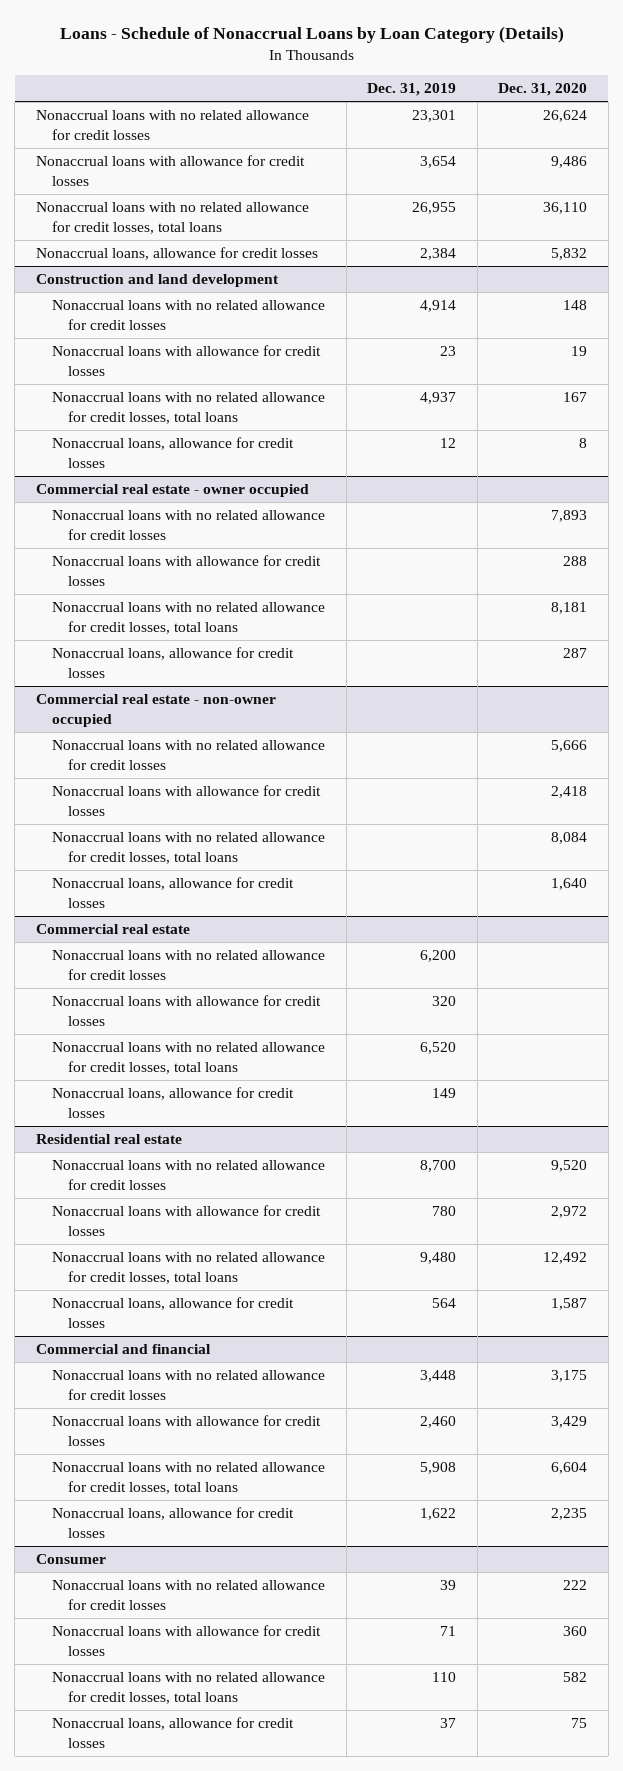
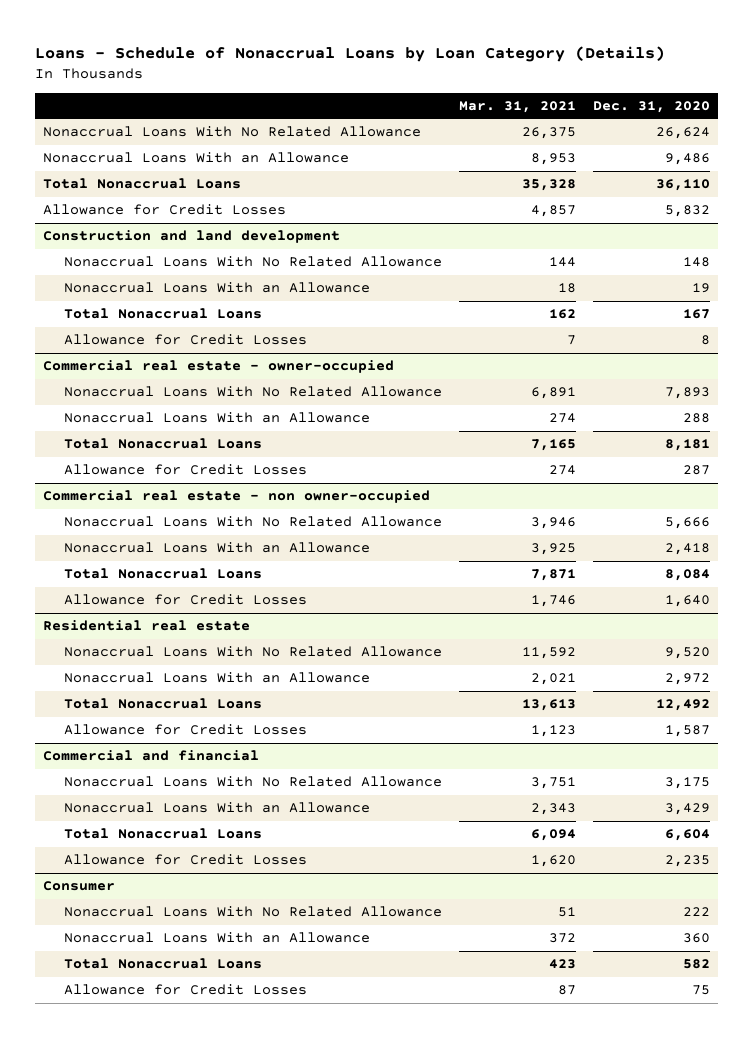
[367,83,457,97] Dec. 31, 2019 -> none
none -> [459,100,577,113] Mar. 31, 2021
[35,110,309,140] Nonaccrual loans with no related allowance for credit losses -> [43,126,422,138] Nonaccrual Loans With No Related Allowance
[35,155,305,186] Nonaccrual loans with allowance for credit losses -> [43,152,350,164] Nonaccrual Loans With an Allowance
[35,202,309,234] Nonaccrual loans with no related allowance for credit losses, total loans -> [43,178,242,190] Total Nonaccrual Loans
[35,247,318,261] Nonaccrual loans, allowance for credit losses -> [43,204,287,216] Allowance for Credit Losses
[35,924,190,935] Commercial real estate -> none
[51,950,325,980] Nonaccrual loans with no related allowance for credit losses -> none
[51,995,321,1026] Nonaccrual loans with allowance for credit losses -> none
[51,1042,325,1074] Nonaccrual loans with no related allowance for credit losses, total loans -> none
[51,1087,294,1118] Nonaccrual loans, allowance for credit losses -> none
[51,300,325,330] Nonaccrual loans with no related allowance for credit losses -> [64,256,443,268] Nonaccrual Loans With No Related Allowance
[51,345,321,376] Nonaccrual loans with allowance for credit losses -> [64,282,371,294] Nonaccrual Loans With an Allowance
[51,392,325,424] Nonaccrual loans with no related allowance for credit losses, total loans -> [64,308,263,320] Total Nonaccrual Loans
[51,437,294,468] Nonaccrual loans, allowance for credit losses -> [64,334,308,346] Allowance for Credit Losses
[35,484,309,498] Commercial real estate - owner occupied -> [43,360,395,374] Commercial real estate - owner-occupied
[51,510,325,540] Nonaccrual loans with no related allowance for credit losses -> [64,386,443,398] Nonaccrual Loans With No Related Allowance
[51,555,321,586] Nonaccrual loans with allowance for credit losses -> [64,412,371,424] Nonaccrual Loans With an Allowance
[51,602,325,634] Nonaccrual loans with no related allowance for credit losses, total loans -> [64,438,263,450] Total Nonaccrual Loans
[51,647,294,678] Nonaccrual loans, allowance for credit losses -> [64,464,308,476] Allowance for Credit Losses
[35,694,276,727] Commercial real estate - non-owner occupied -> [43,490,431,504] Commercial real estate - non owner-occupied
[51,740,325,770] Nonaccrual loans with no related allowance for credit losses -> [64,516,443,528] Nonaccrual Loans With No Related Allowance
[51,785,321,816] Nonaccrual loans with allowance for credit losses -> [64,542,371,554] Nonaccrual Loans With an Allowance
[51,832,325,864] Nonaccrual loans with no related allowance for credit losses, total loans -> [64,568,263,580] Total Nonaccrual Loans
[51,877,294,908] Nonaccrual loans, allowance for credit losses -> [64,594,308,606] Allowance for Credit Losses
[51,1160,325,1190] Nonaccrual loans with no related allowance for credit losses -> [64,646,443,658] Nonaccrual Loans With No Related Allowance
[51,1205,321,1236] Nonaccrual loans with allowance for credit losses -> [64,672,371,684] Nonaccrual Loans With an Allowance
[51,1252,325,1284] Nonaccrual loans with no related allowance for credit losses, total loans -> [64,698,263,710] Total Nonaccrual Loans
[51,1297,294,1328] Nonaccrual loans, allowance for credit losses -> [64,724,308,736] Allowance for Credit Losses
[51,1370,325,1400] Nonaccrual loans with no related allowance for credit losses -> [64,776,443,788] Nonaccrual Loans With No Related Allowance
[51,1415,321,1446] Nonaccrual loans with allowance for credit losses -> [64,802,371,814] Nonaccrual Loans With an Allowance
[51,1462,325,1494] Nonaccrual loans with no related allowance for credit losses, total loans -> [64,828,263,840] Total Nonaccrual Loans
[51,1507,294,1538] Nonaccrual loans, allowance for credit losses -> [64,854,308,866] Allowance for Credit Losses
[51,1580,325,1610] Nonaccrual loans with no related allowance for credit losses -> [64,906,443,918] Nonaccrual Loans With No Related Allowance
[51,1625,321,1656] Nonaccrual loans with allowance for credit losses -> [64,932,371,944] Nonaccrual Loans With an Allowance
[51,1672,325,1704] Nonaccrual loans with no related allowance for credit losses, total loans -> [64,958,263,970] Total Nonaccrual Loans
[51,1717,294,1748] Nonaccrual loans, allowance for credit losses -> [64,984,308,996] Allowance for Credit Losses

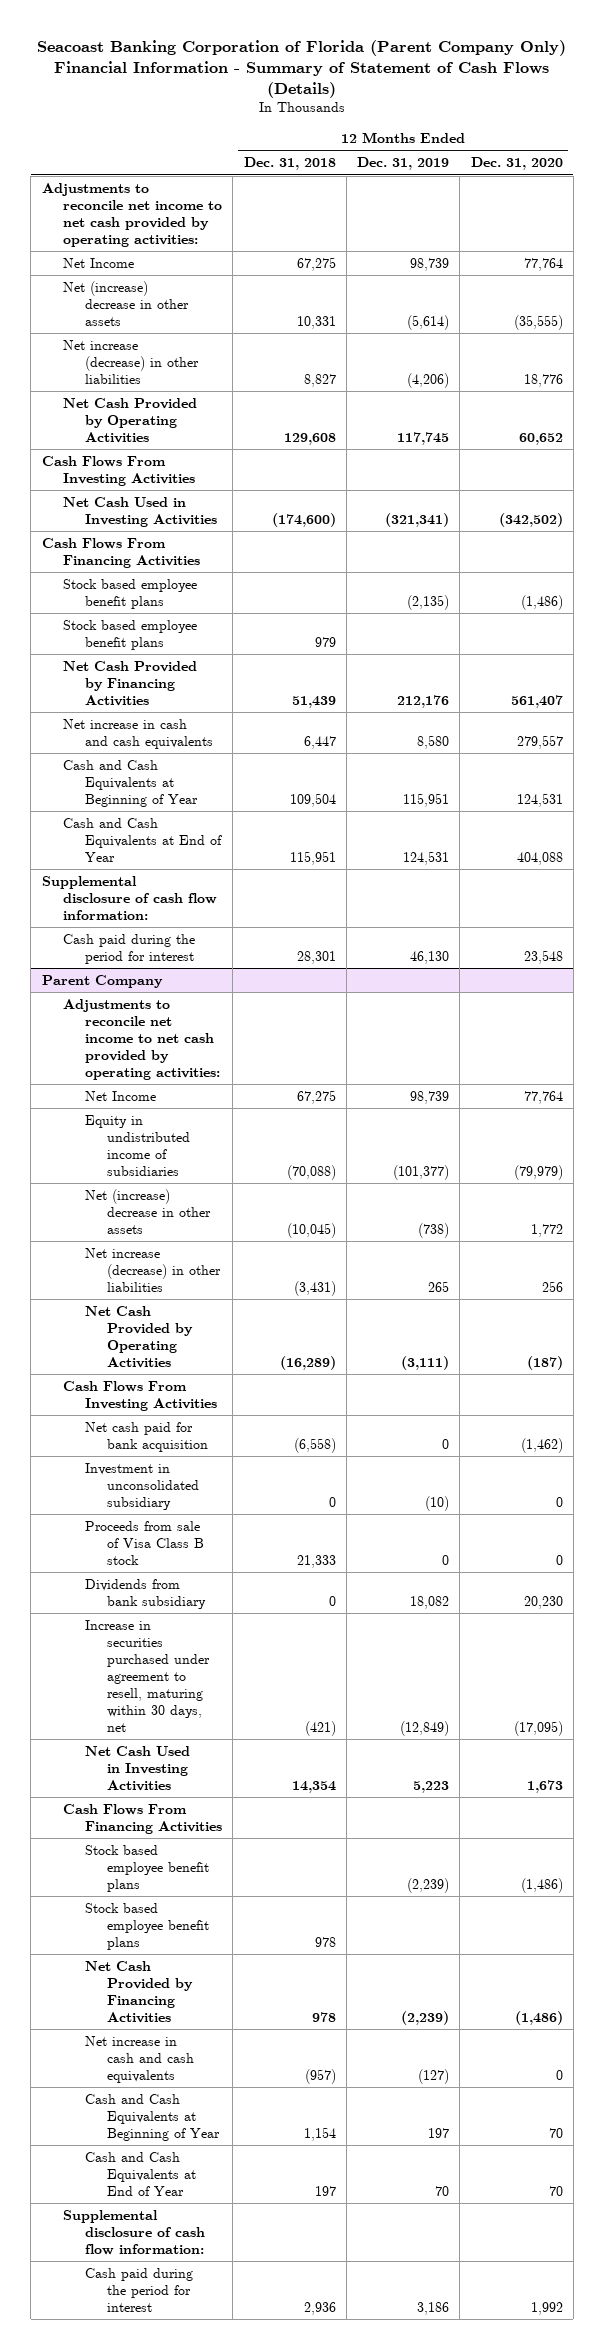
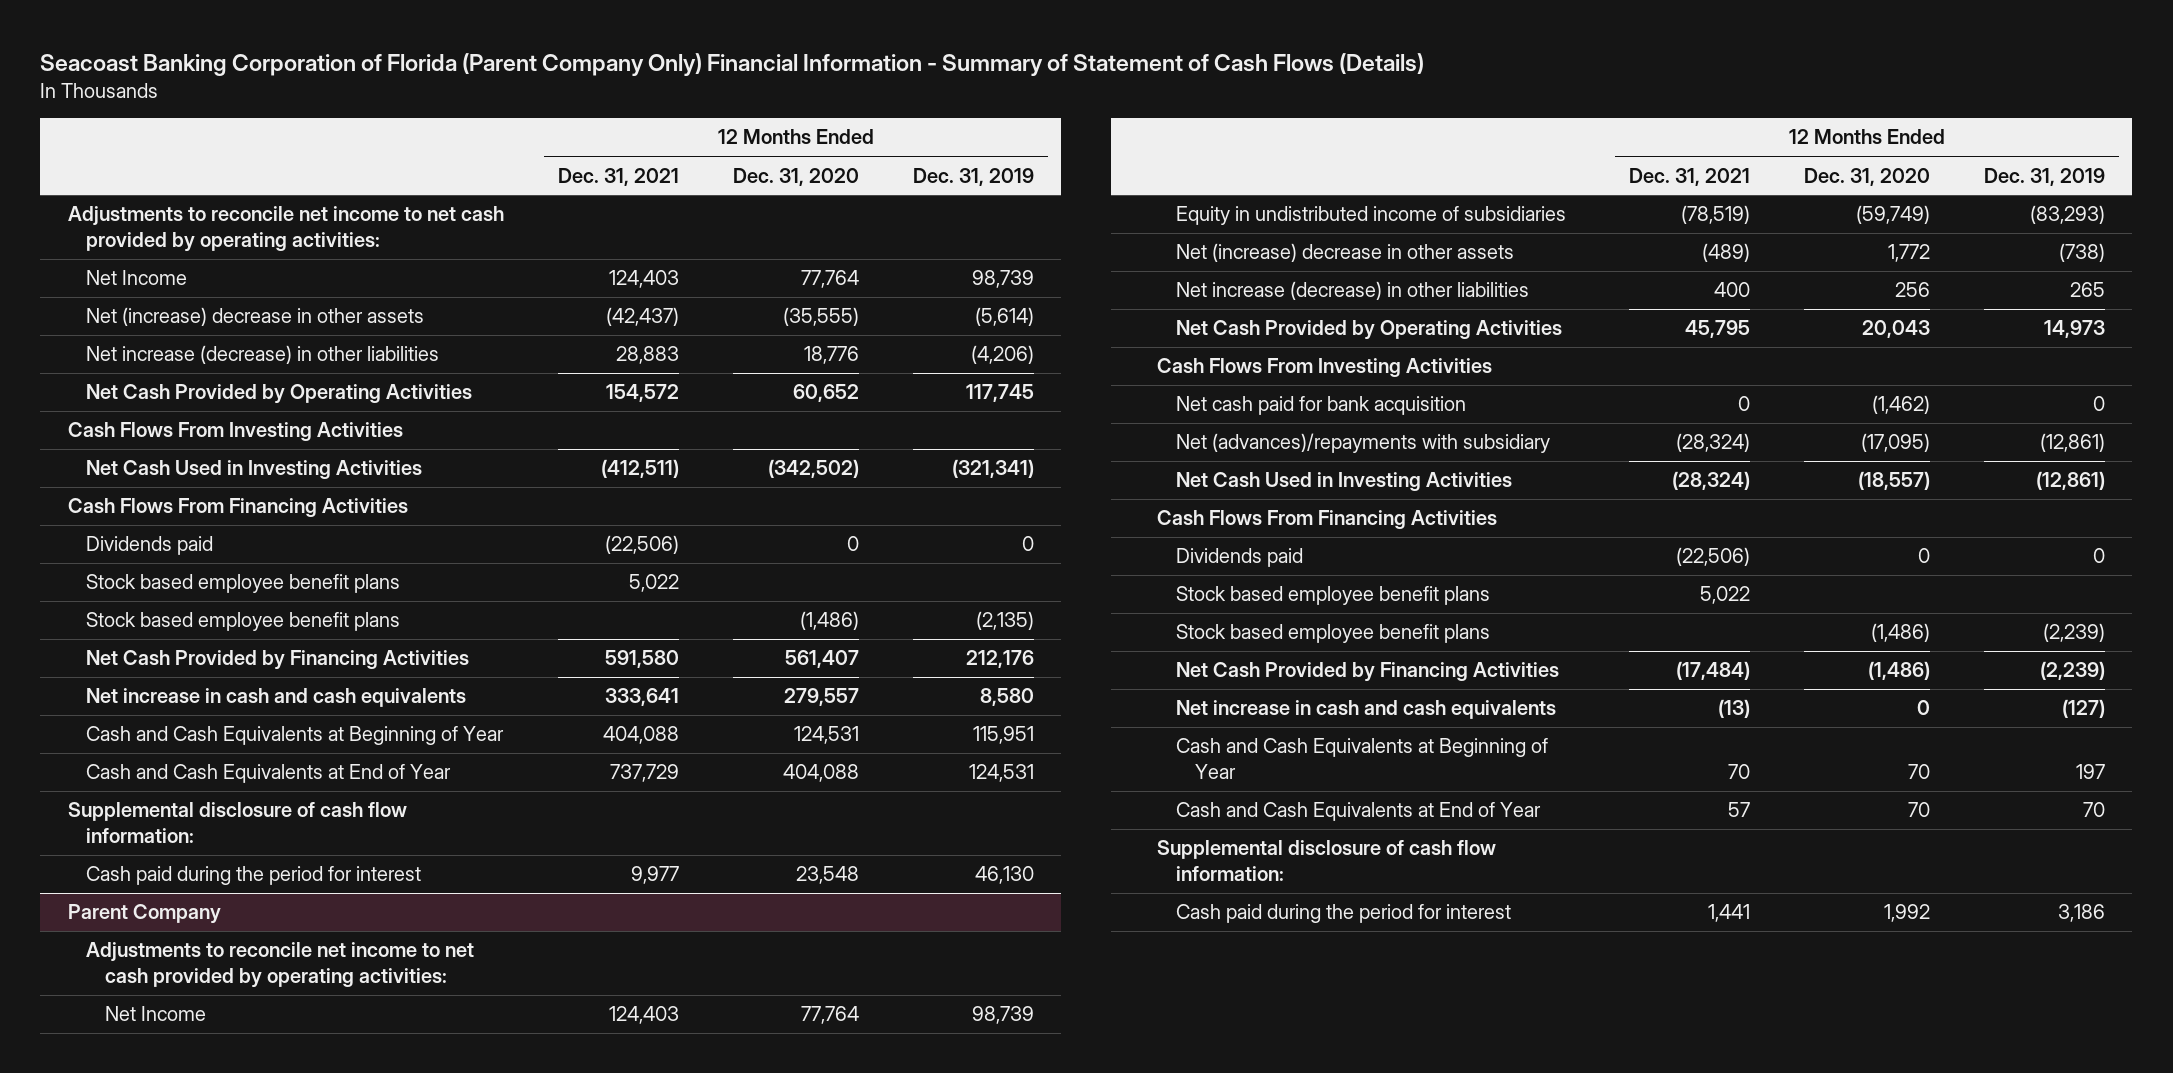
[243,157,336,171] Dec. 31, 2018 -> none
none -> [557,167,679,186] Dec. 31, 2021
none -> [86,536,214,556] Dividends paid
[63,578,198,609] Stock based employee benefit plans -> [86,612,401,632] Stock based employee benefit plans
[393,1164,450,1180] (101,377) -> [2029,205,2105,225] (83,293)
[513,1164,563,1180] (79,979) -> [1855,205,1930,225] (59,749)
[401,1355,450,1370] (3,111) -> [2043,320,2105,339] 14,973
[526,1355,563,1370] (187) -> [1861,320,1930,339] 20,043
[84,1462,199,1510] Investment in unconsolidated subsidiary -> none
[84,1520,204,1565] Proceeds from sale of Visa Class B stock -> none
[84,1578,206,1609] Dividends from bank subsidiary -> none
[84,1619,210,1732] Increase in securities purchased under agreement to resell, maturing within 30 days, net -> none
none -> [1176,433,1551,454] Net (advances)/repayments with subsidiary
[413,1780,450,1793] 5,223 -> [2035,471,2105,491] (12,861)
[526,1779,563,1793] 1,673 -> [1857,471,1930,491] (18,557)
none -> [1176,548,1304,568] Dividends paid
[84,1844,209,1892] Stock based employee benefit plans -> [1176,624,1491,644] Stock based employee benefit plans

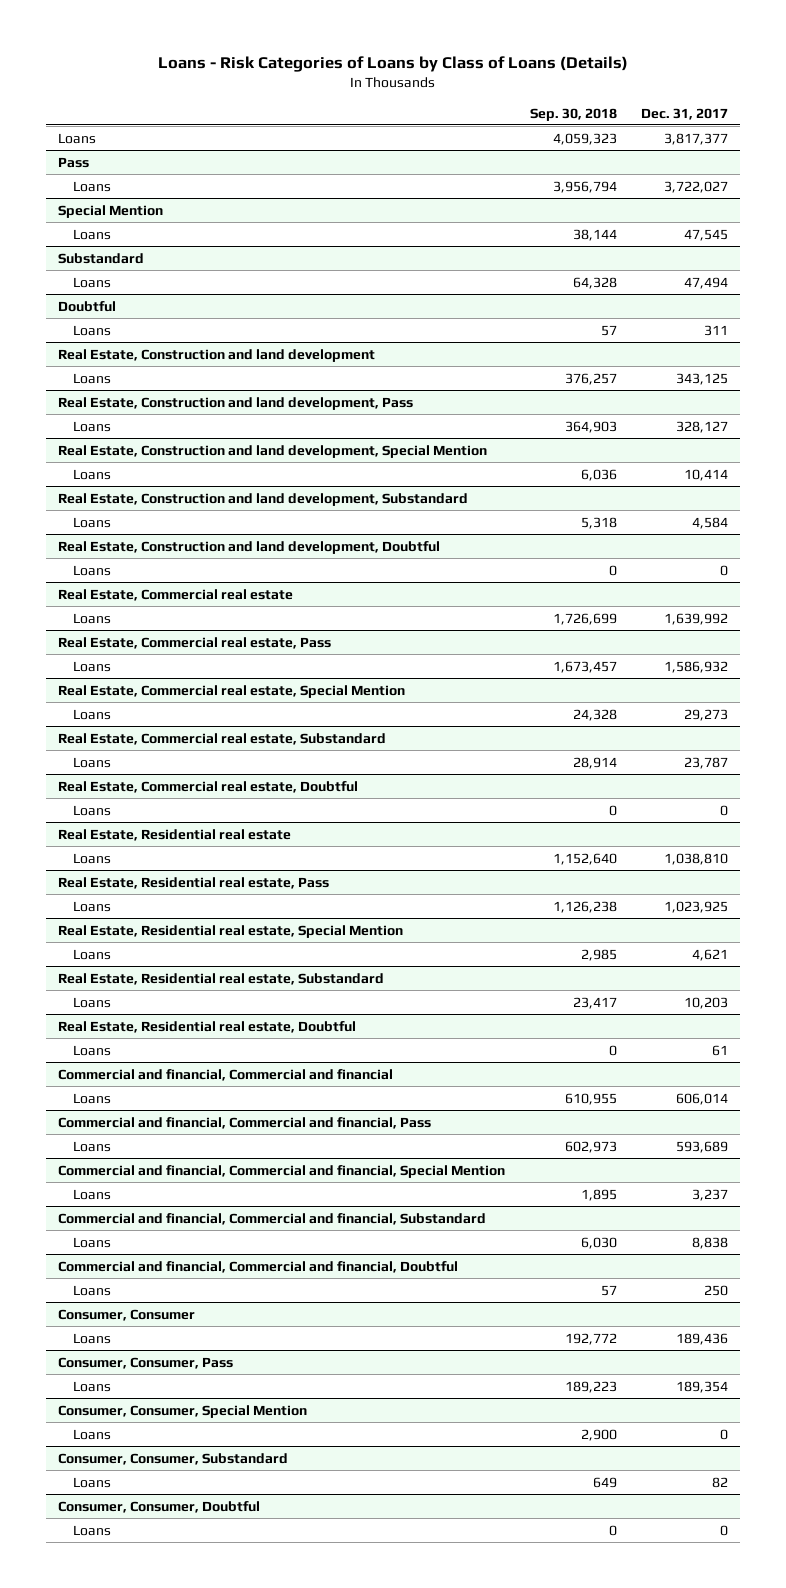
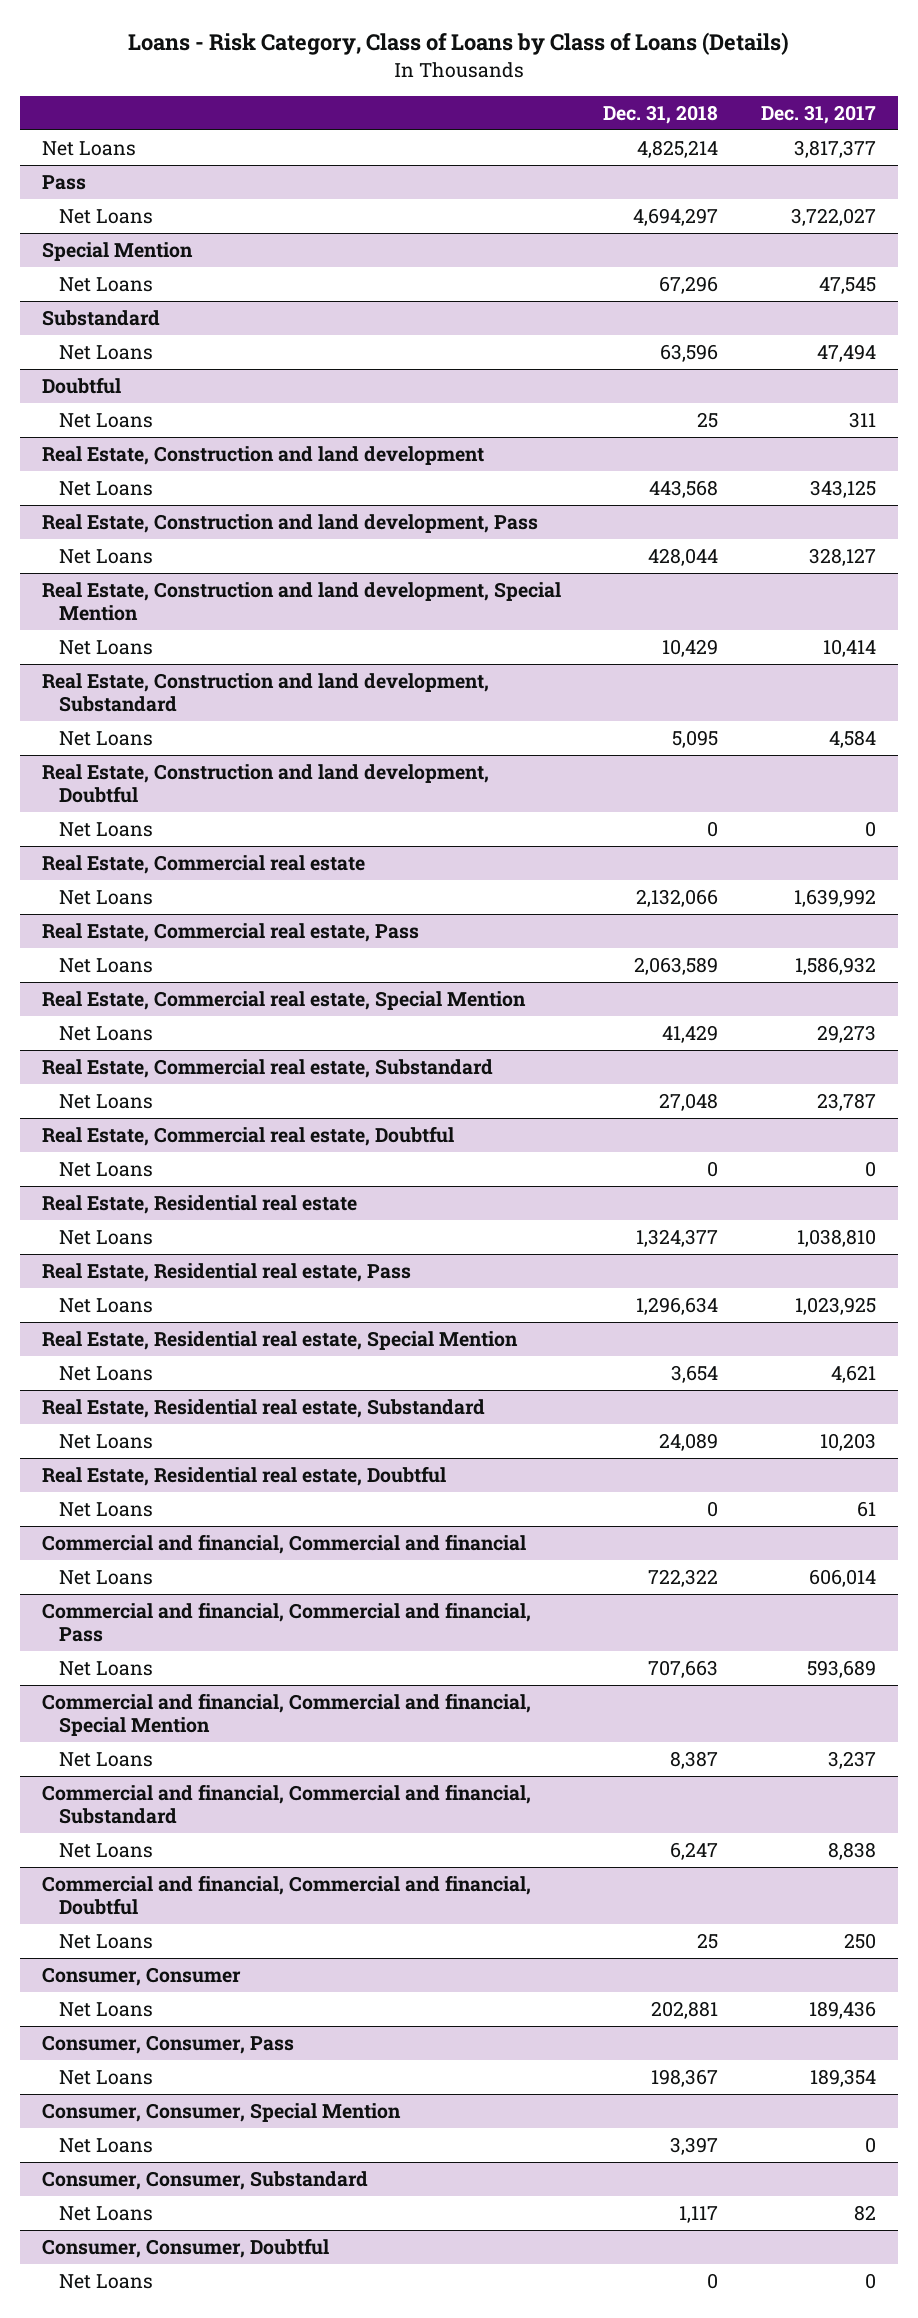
[158,55,629,72] Loans - Risk Categories of Loans by Class of Loans (Details) -> [127,32,789,56] Loans - Risk Category, Class of Loans by Class of Loans (Details)
[529,107,617,121] Sep. 30, 2018 -> none
none -> [603,104,719,124] Dec. 31, 2018
[58,132,97,144] Loans -> [41,140,136,156] Net Loans
[72,180,111,192] Loans -> [59,208,154,224] Net Loans
[72,228,111,240] Loans -> [59,276,154,292] Net Loans
[72,276,111,288] Loans -> [59,344,154,360] Net Loans
[72,324,111,336] Loans -> [59,412,154,428] Net Loans
[72,372,111,384] Loans -> [59,480,154,496] Net Loans
[72,420,111,432] Loans -> [59,548,154,564] Net Loans
[72,468,111,480] Loans -> [59,639,154,655] Net Loans
[72,516,111,528] Loans -> [59,730,154,746] Net Loans
[72,564,111,576] Loans -> [59,821,154,837] Net Loans
[72,612,111,624] Loans -> [59,889,154,905] Net Loans
[72,660,111,672] Loans -> [59,957,154,973] Net Loans
[72,708,111,720] Loans -> [59,1025,154,1041] Net Loans
[72,756,111,768] Loans -> [59,1093,154,1109] Net Loans
[72,804,111,816] Loans -> [59,1161,154,1177] Net Loans
[72,852,111,864] Loans -> [59,1229,154,1245] Net Loans
[72,900,111,912] Loans -> [59,1297,154,1313] Net Loans
[72,948,111,960] Loans -> [59,1365,154,1381] Net Loans
[72,996,111,1008] Loans -> [59,1433,154,1449] Net Loans
[72,1044,111,1056] Loans -> [59,1501,154,1517] Net Loans
[72,1092,111,1104] Loans -> [59,1569,154,1585] Net Loans
[72,1140,111,1152] Loans -> [59,1660,154,1676] Net Loans
[72,1188,111,1200] Loans -> [59,1751,154,1767] Net Loans
[72,1236,111,1248] Loans -> [59,1842,154,1858] Net Loans
[72,1284,111,1296] Loans -> [59,1933,154,1949] Net Loans
[72,1332,111,1344] Loans -> [59,2001,154,2017] Net Loans
[72,1380,111,1392] Loans -> [59,2069,154,2085] Net Loans
[72,1428,111,1440] Loans -> [59,2137,154,2153] Net Loans
[72,1476,111,1488] Loans -> [59,2205,154,2221] Net Loans
[72,1524,111,1536] Loans -> [59,2273,154,2289] Net Loans

